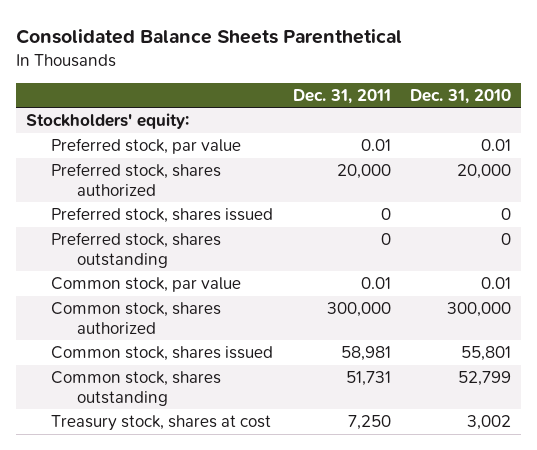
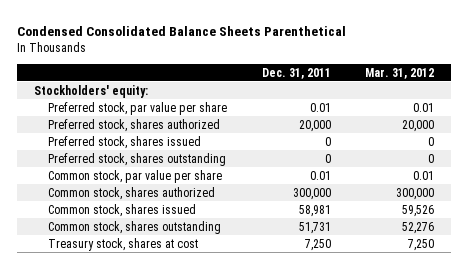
[16,28,403,44] Consolidated Balance Sheets Parenthetical -> [17,25,347,36] Condensed Consolidated Balance Sheets Parenthetical
[410,88,512,104] Dec. 31, 2010 -> none
none -> [364,67,434,79] Mar. 31, 2012
[51,138,242,155] Preferred stock, par value -> [48,101,228,115] Preferred stock, par value per share
[51,277,242,293] Common stock, par value -> [48,169,223,183] Common stock, par value per share

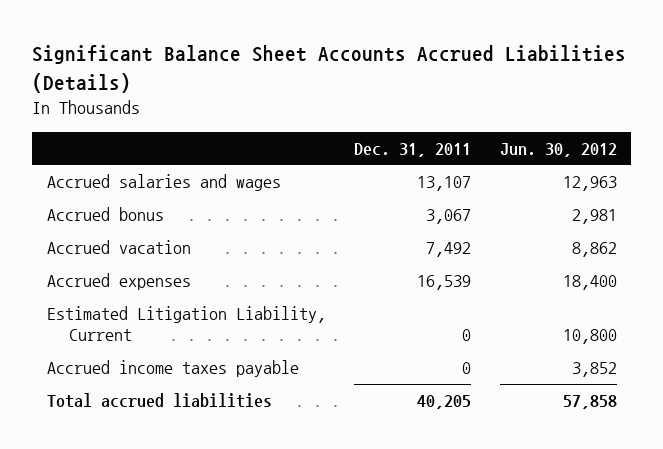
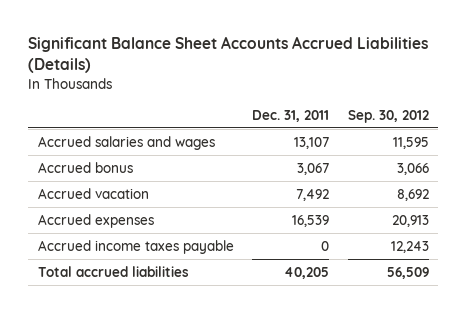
[499,142,617,157] Jun. 30, 2012 -> none
none -> [347,109,429,123] Sep. 30, 2012
[46,306,326,342] Estimated Litigation Liability, Current -> none

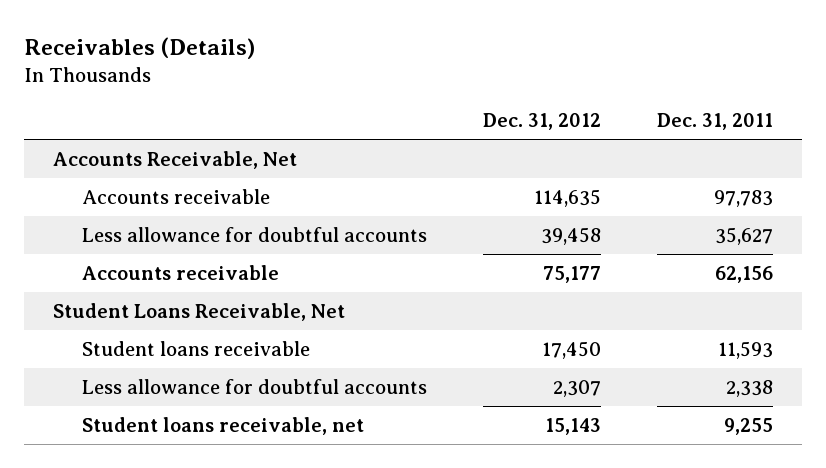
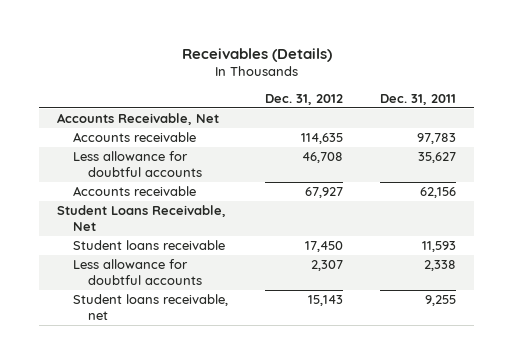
[541,226,602,245] 39,458 -> [301,151,343,163] 46,708
[543,265,602,283] 75,177 -> [304,186,343,198] 67,927

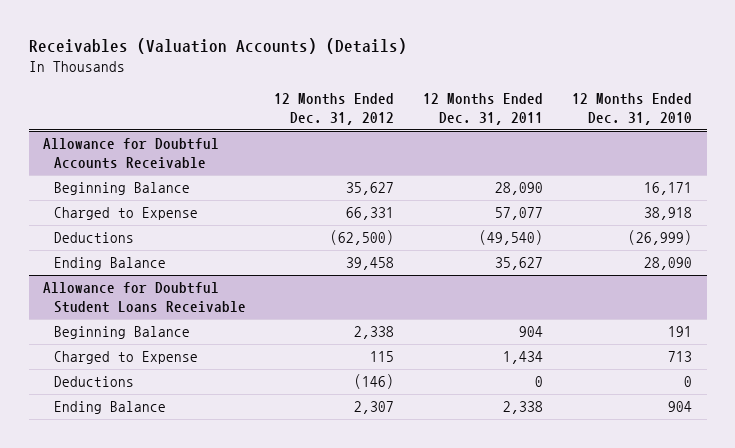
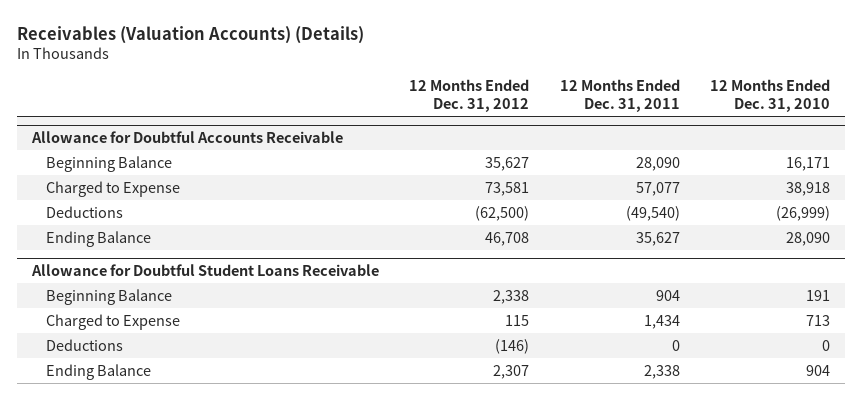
[346,207,395,221] 66,331 -> [485,181,530,196] 73,581
[346,257,395,271] 39,458 -> [485,231,530,246] 46,708

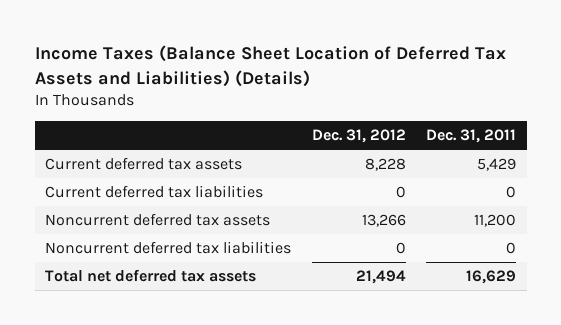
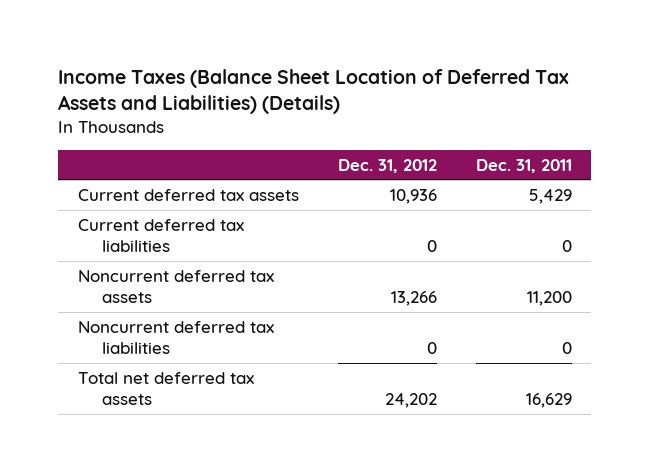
[364,158,406,172] 8,228 -> [389,188,437,204] 10,936
[355,270,406,285] 21,494 -> [384,393,437,409] 24,202

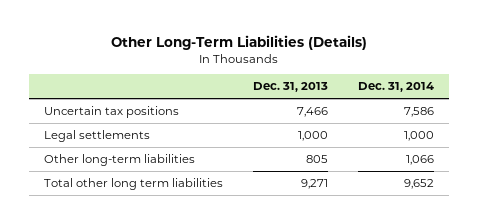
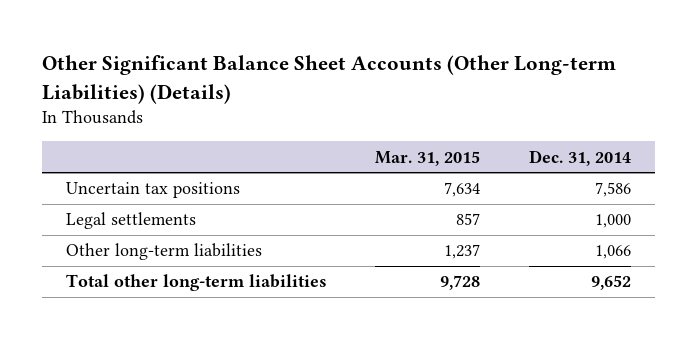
[110,34,367,50] Other Long-Term Liabilities (Details) -> [42,55,617,104] Other Significant Balance Sheet Accounts (Other Long-term Liabilities) (Details)
[252,82,328,93] Dec. 31, 2013 -> none
none -> [375,150,481,166] Mar. 31, 2015
[43,177,223,190] Total other long term liabilities -> [66,274,328,292] Total other long-term liabilities

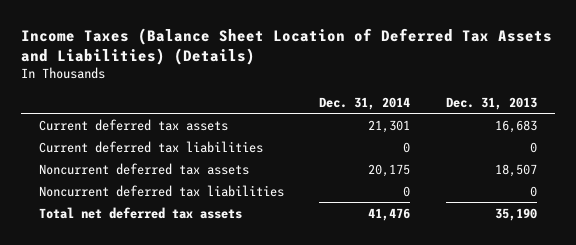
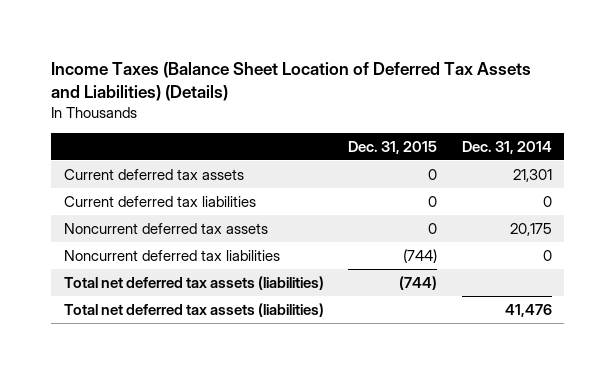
[445,96,537,110] Dec. 31, 2013 -> none
none -> [348,140,438,154] Dec. 31, 2015
none -> [63,275,324,290] Total net deferred tax assets (liabilities)
[38,206,242,219] Total net deferred tax assets -> [63,302,324,317] Total net deferred tax assets (liabilities)

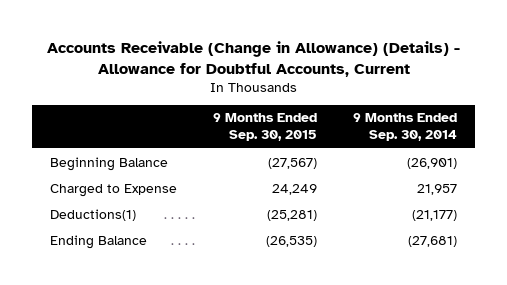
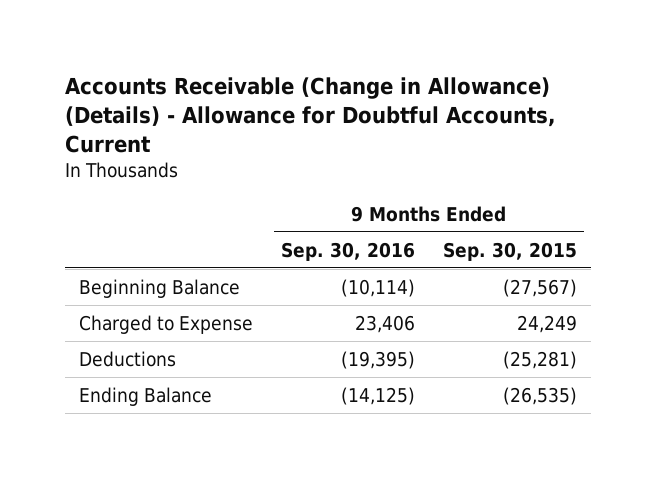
[352,113,457,142] 9 Months Ended Sep. 30, 2014 -> none
none -> [280,241,415,261] Sep. 30, 2016
[50,208,137,221] Deductions(1) -> [78,350,176,367] Deductions

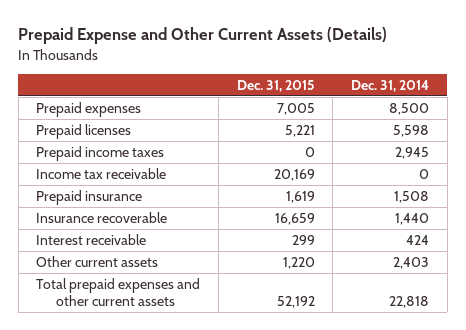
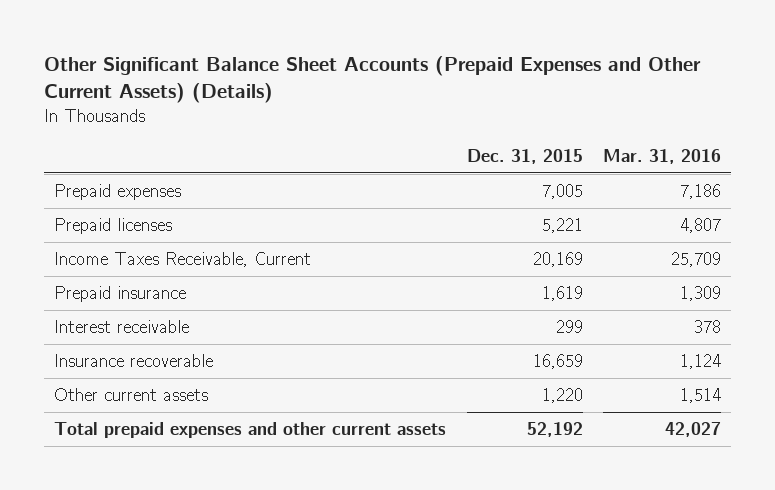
[18,27,388,45] Prepaid Expense and Other Current Assets (Details) -> [44,56,702,104] Other Significant Balance Sheet Accounts (Prepaid Expenses and Other Current Assets) (Details)
[351,79,430,92] Dec. 31, 2014 -> none
none -> [602,148,721,164] Mar. 31, 2016
[36,145,165,161] Prepaid income taxes -> none
[36,167,167,179] Income tax receivable -> [54,251,312,267] Income Taxes Receivable, Current
[36,211,168,223] Insurance recoverable -> [54,353,214,367] Insurance recoverable

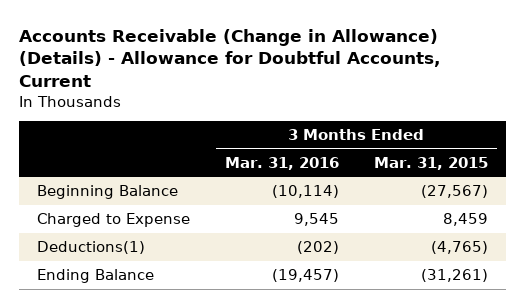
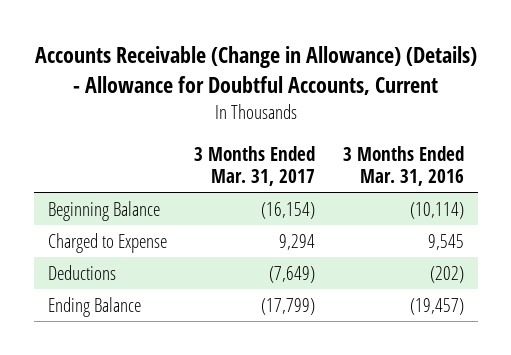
[373,157,488,171] Mar. 31, 2015 -> none
none -> [194,145,316,186] 3 Months Ended Mar. 31, 2017
[36,241,145,255] Deductions(1) -> [47,264,116,280] Deductions

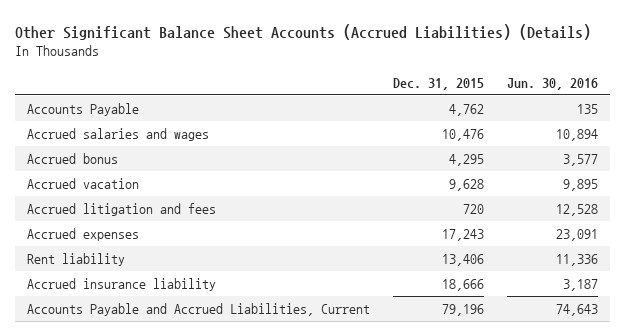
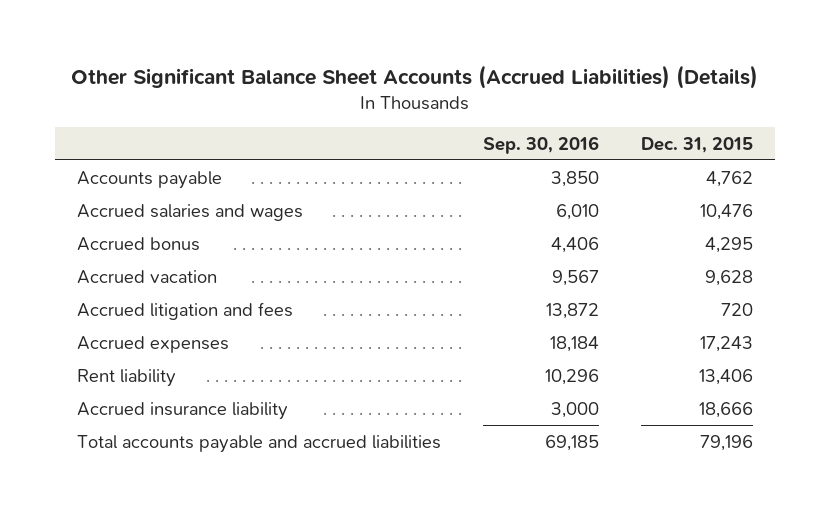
[507,77,599,90] Jun. 30, 2016 -> none
none -> [482,135,599,154] Sep. 30, 2016
[26,103,139,117] Accounts Payable -> [76,170,222,189] Accounts payable
[26,303,370,317] Accounts Payable and Accrued Liabilities, Current -> [76,434,441,453] Total accounts payable and accrued liabilities

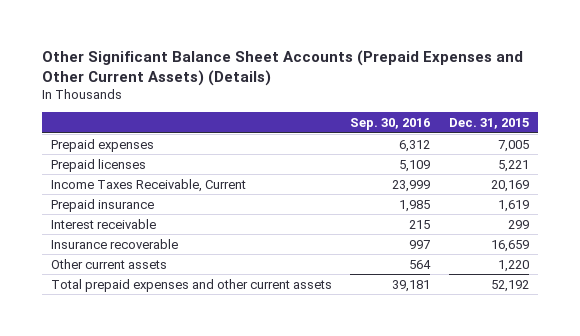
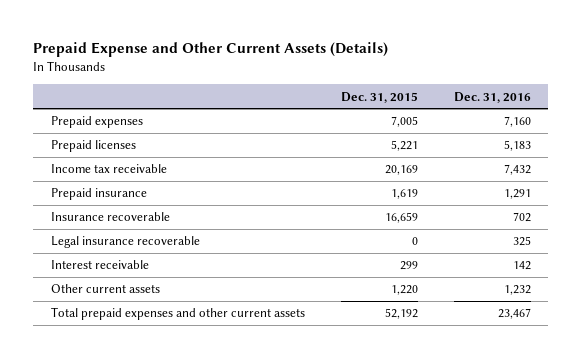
[41,49,523,86] Other Significant Balance Sheet Accounts (Prepaid Expenses and Other Current Assets) (Details) -> [33,42,389,58] Prepaid Expense and Other Current Assets (Details)
[350,118,431,131] Sep. 30, 2016 -> none
none -> [453,91,531,103] Dec. 31, 2016
[51,178,247,192] Income Taxes Receivable, Current -> [50,164,167,174] Income tax receivable
none -> [50,236,200,249] Legal insurance recoverable
[51,218,157,229] Interest receivable -> [50,260,149,270] Interest receivable

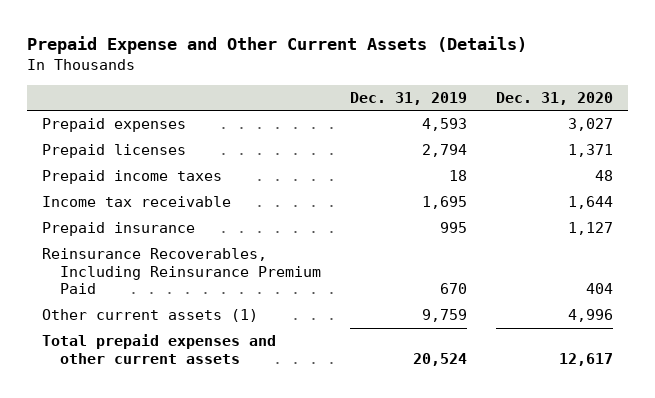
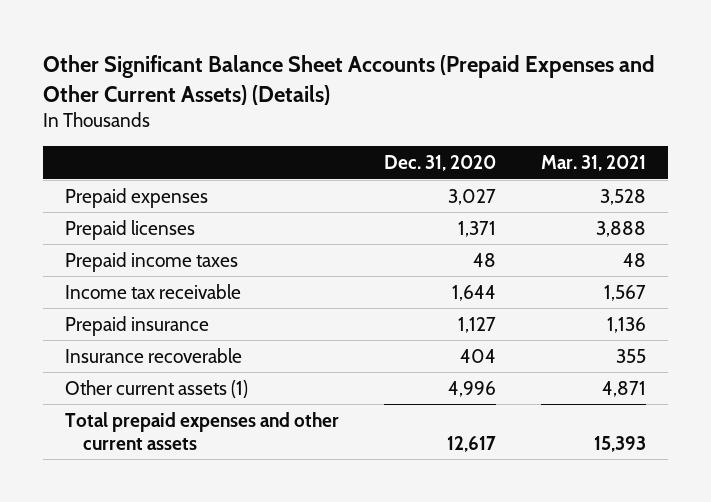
[27,36,528,55] Prepaid Expense and Other Current Assets (Details) -> [42,55,655,105] Other Significant Balance Sheet Accounts (Prepaid Expenses and Other Current Assets) (Details)
[350,91,468,105] Dec. 31, 2019 -> none
none -> [540,155,646,172] Mar. 31, 2021
[41,248,322,295] Reinsurance Recoverables, Including Reinsurance Premium Paid -> [65,347,243,363] Insurance recoverable

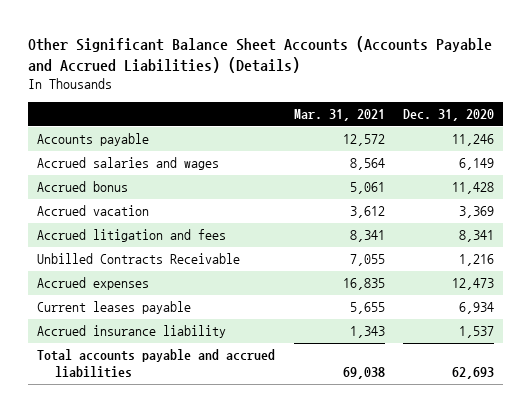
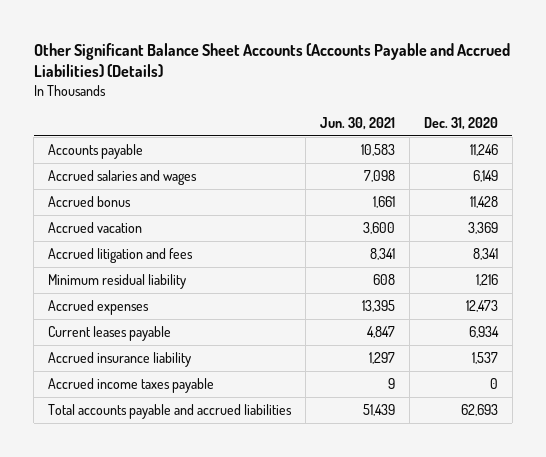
[293,109,385,122] Mar. 31, 2021 -> none
none -> [320,117,396,131] Jun. 30, 2021
[37,253,241,265] Unbilled Contracts Receivable -> [48,273,187,289] Minimum residual liability
none -> [48,377,215,393] Accrued income taxes payable

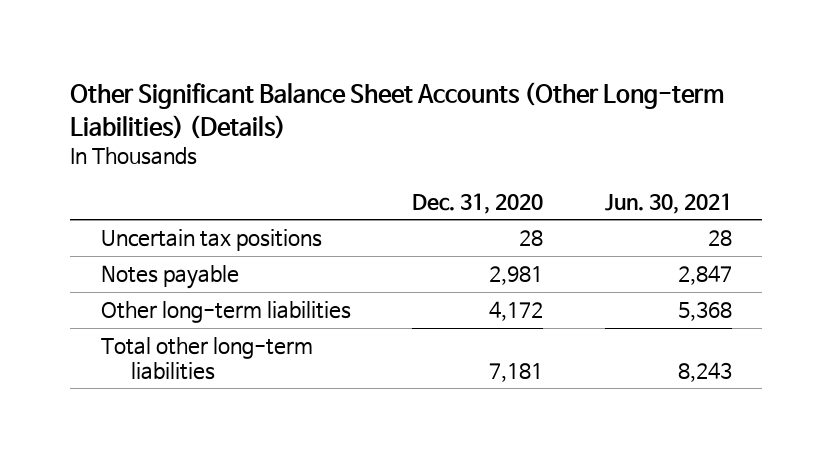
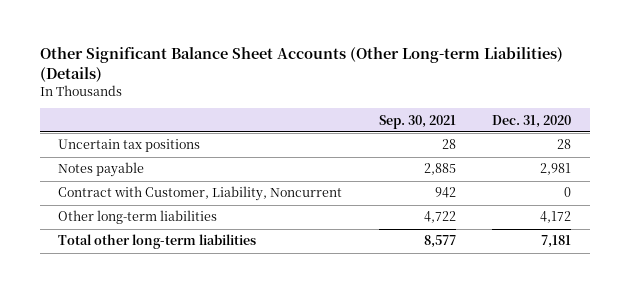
[604,192,732,214] Jun. 30, 2021 -> none
none -> [378,114,456,129] Sep. 30, 2021
none -> [58,186,343,202] Contract with Customer, Liability, Noncurrent

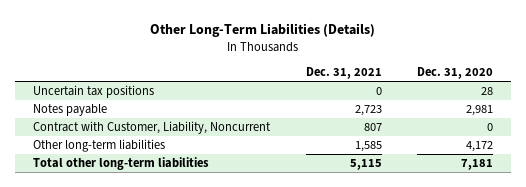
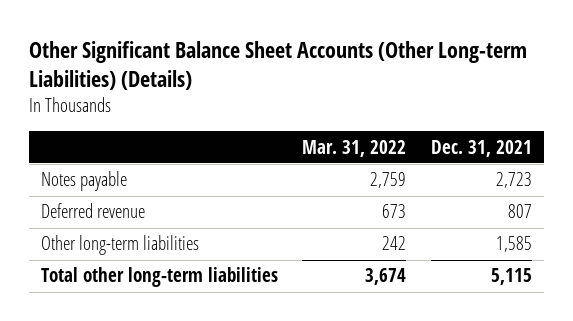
[150,23,376,38] Other Long-Term Liabilities (Details) -> [28,40,527,90] Other Significant Balance Sheet Accounts (Other Long-term Liabilities) (Details)
[417,67,494,80] Dec. 31, 2020 -> none
none -> [302,139,407,157] Mar. 31, 2022
[32,85,154,99] Uncertain tax positions -> none
[32,121,271,135] Contract with Customer, Liability, Noncurrent -> [40,203,145,219] Deferred revenue

